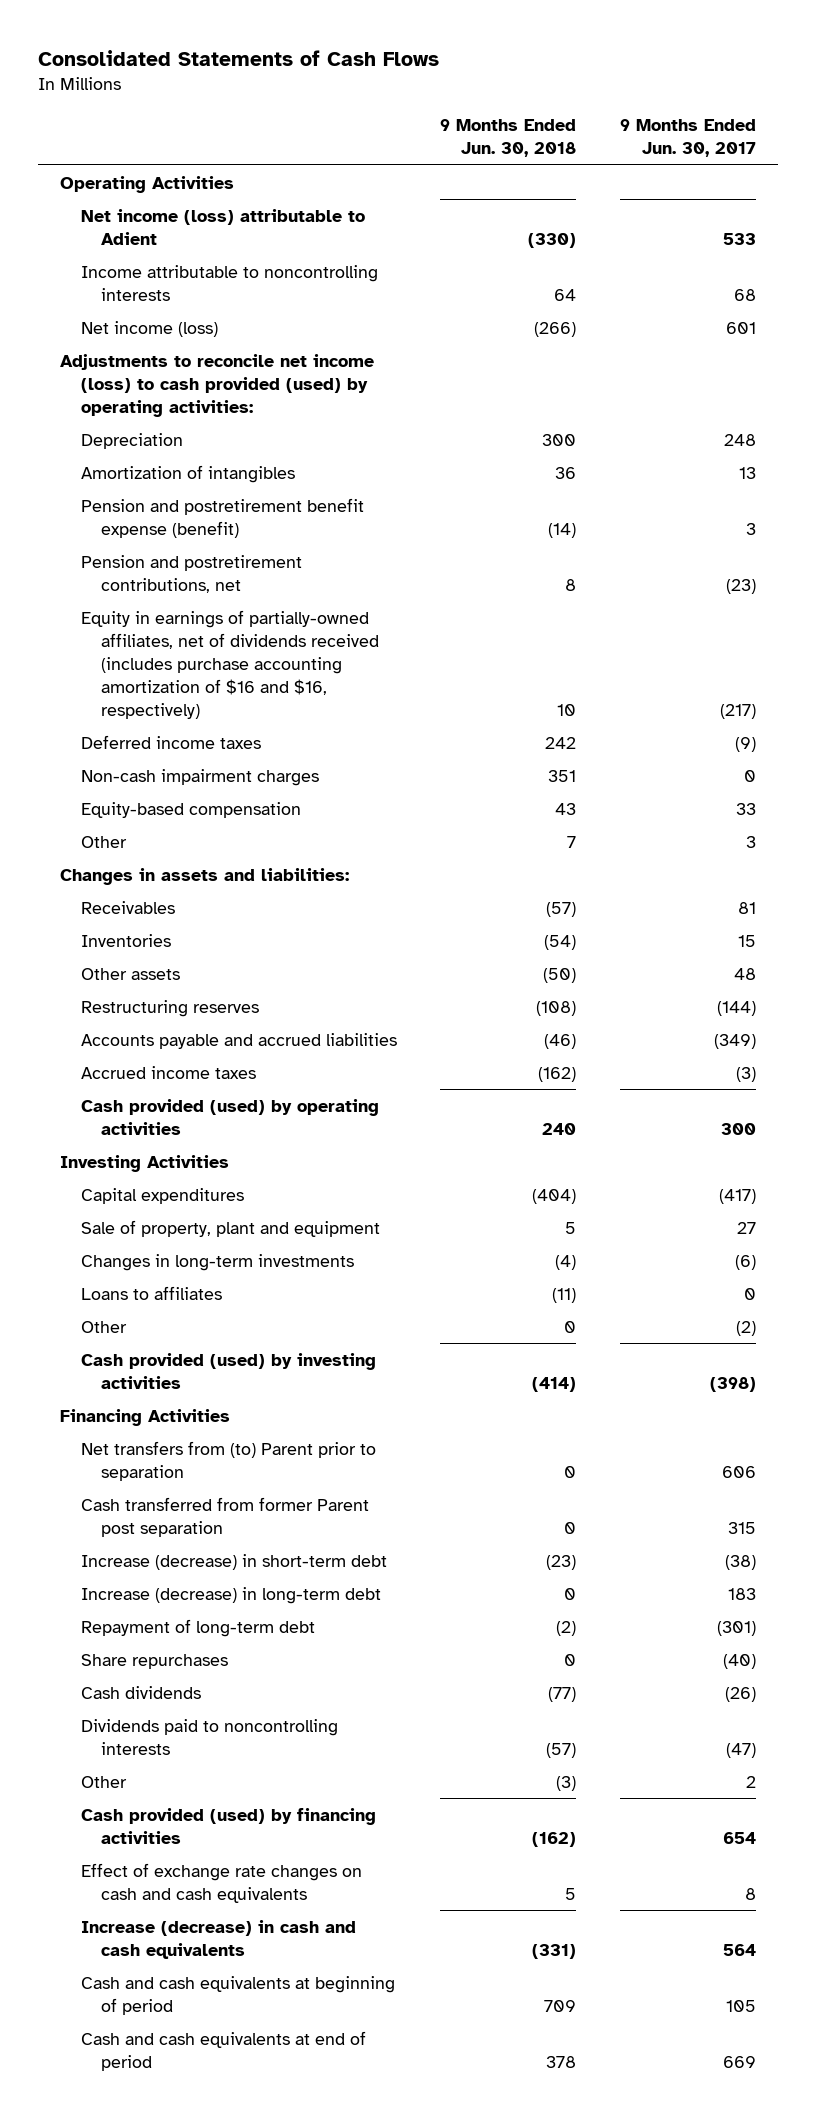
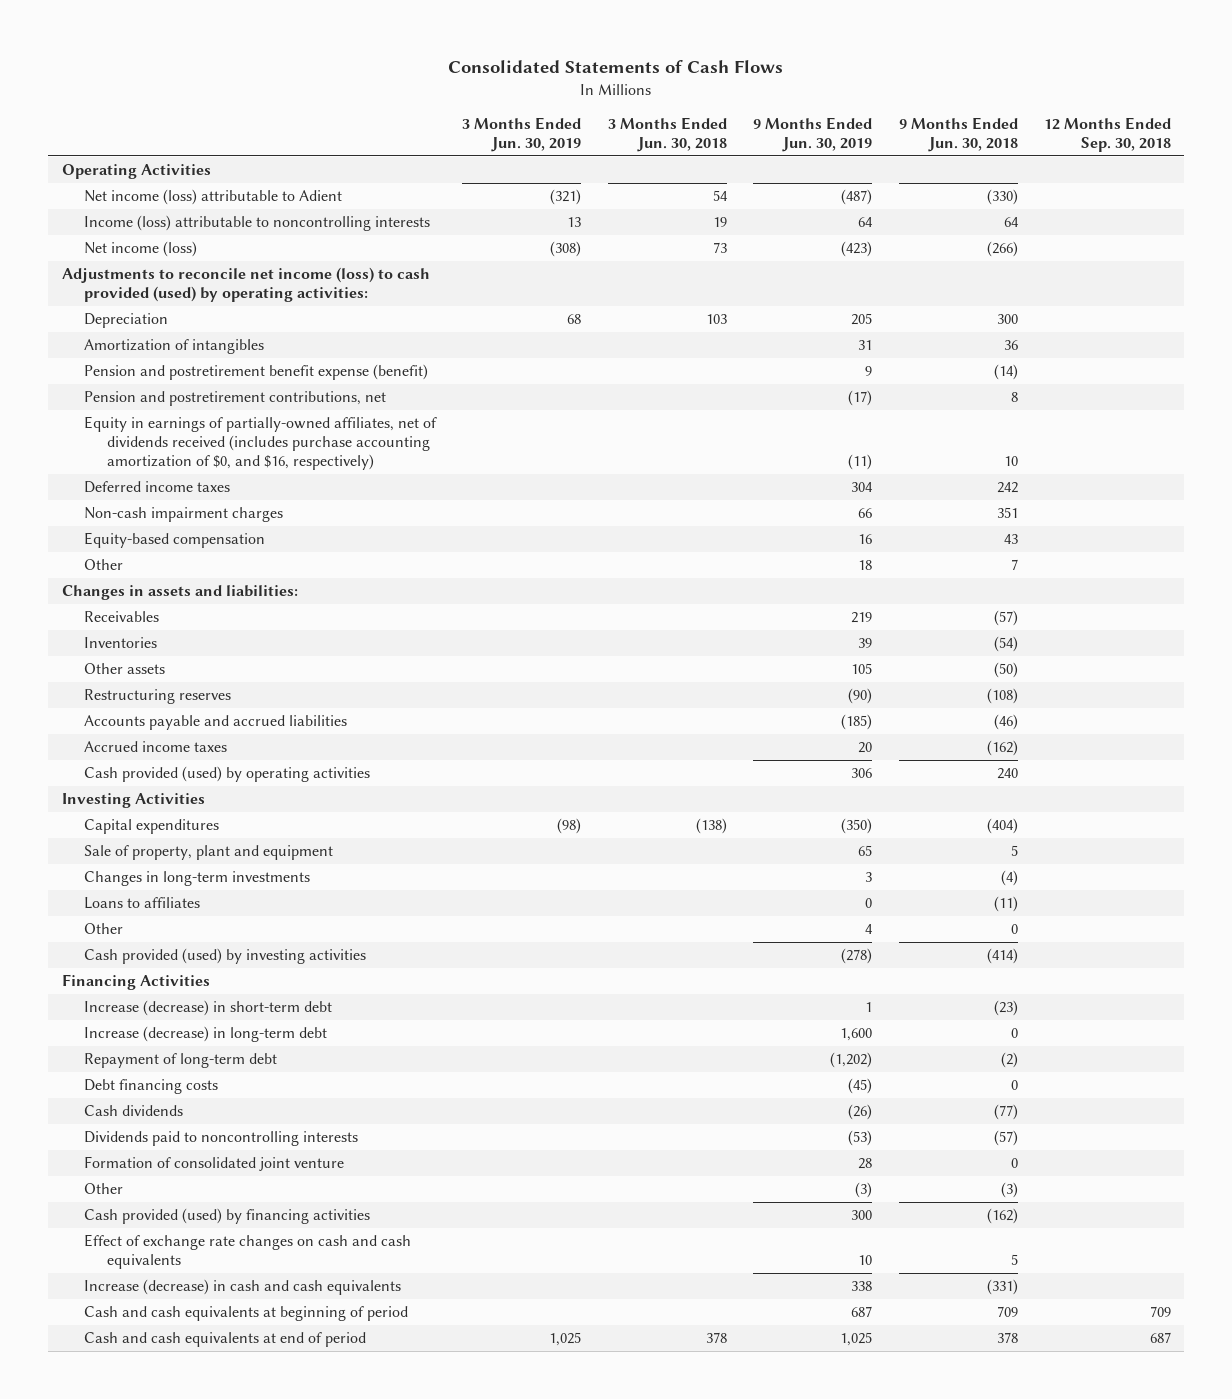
[620,119,757,158] 9 Months Ended Jun. 30, 2017 -> none
none -> [462,117,582,153] 3 Months Ended Jun. 30, 2019
none -> [607,117,727,153] 3 Months Ended Jun. 30, 2018
none -> [753,117,873,153] 9 Months Ended Jun. 30, 2019
none -> [1043,117,1171,153] 12 Months Ended Sep. 30, 2018
[80,264,378,301] Income attributable to noncontrolling interests -> [84,215,431,232] Income (loss) attributable to noncontrolling interests
[80,609,380,719] Equity in earnings of partially-owned affiliates, net of dividends received (includes purchase accounting amortization of $16 and $16, respectively) -> [84,416,438,470] Equity in earnings of partially-owned affiliates, net of dividends received (includes purchase accounting amortization of $0, and $16, respectively)
[80,1440,376,1481] Net transfers from (to) Parent prior to separation -> none
[80,1496,369,1537] Cash transferred from former Parent post separation -> none
[80,1653,228,1669] Share repurchases -> none
none -> [84,1079,219,1095] Debt financing costs
none -> [84,1156,345,1172] Formation of consolidated joint venture

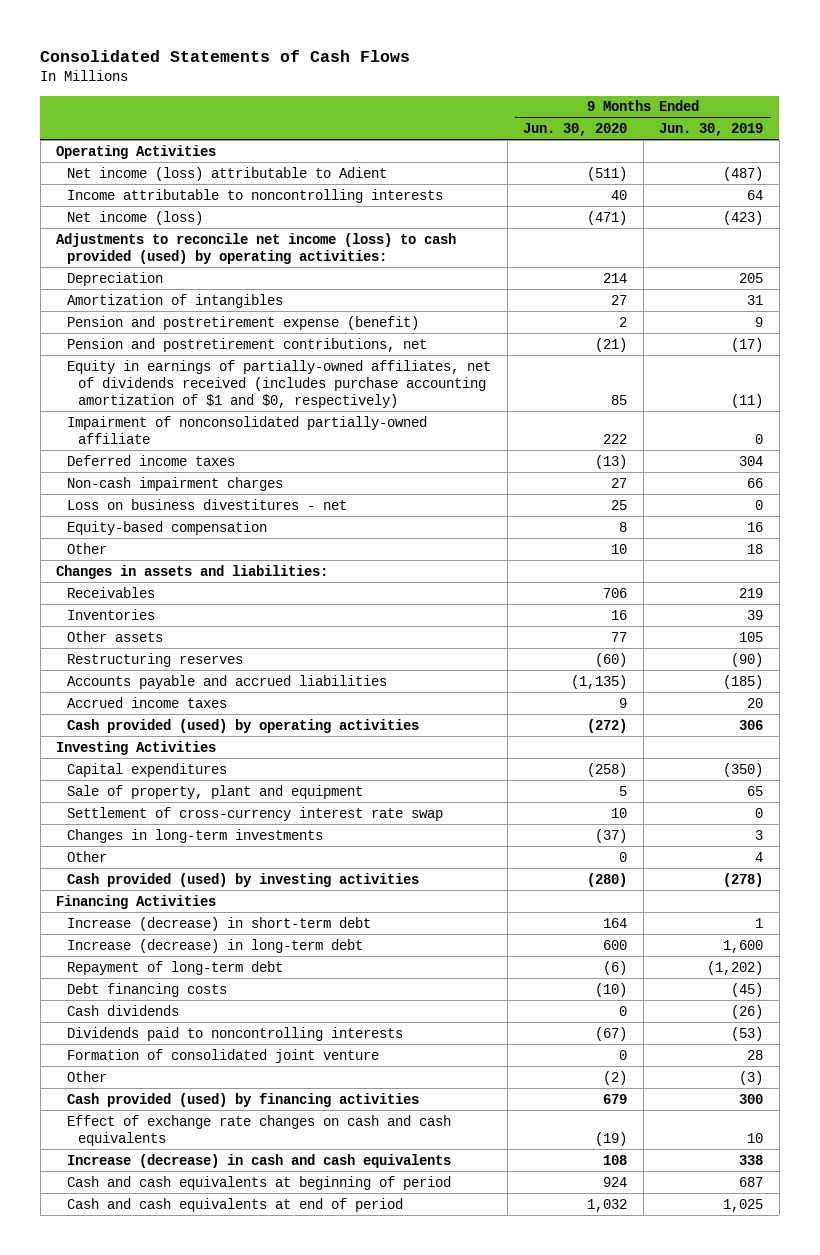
[462,117,582,153] 3 Months Ended Jun. 30, 2019 -> none
[607,117,727,153] 3 Months Ended Jun. 30, 2018 -> none
[898,117,1018,153] 9 Months Ended Jun. 30, 2018 -> none
[1043,117,1171,153] 12 Months Ended Sep. 30, 2018 -> none
none -> [523,123,628,137] Jun. 30, 2020
[84,215,431,232] Income (loss) attributable to noncontrolling interests -> [66,188,443,203] Income attributable to noncontrolling interests
[84,364,429,381] Pension and postretirement benefit expense (benefit) -> [66,315,419,330] Pension and postretirement expense (benefit)
[84,416,438,470] Equity in earnings of partially-owned affiliates, net of dividends received (includes purchase accounting amortization of $0, and $16, respectively) -> [66,359,491,408] Equity in earnings of partially-owned affiliates, net of dividends received (includes purchase accounting amortization of $1 and $0, respectively)
none -> [66,415,427,444] Impairment of nonconsolidated partially-owned affiliate
none -> [66,498,347,510] Loss on business divestitures - net
none -> [66,806,443,821] Settlement of cross-currency interest rate swap
[84,897,201,910] Loans to affiliates -> none

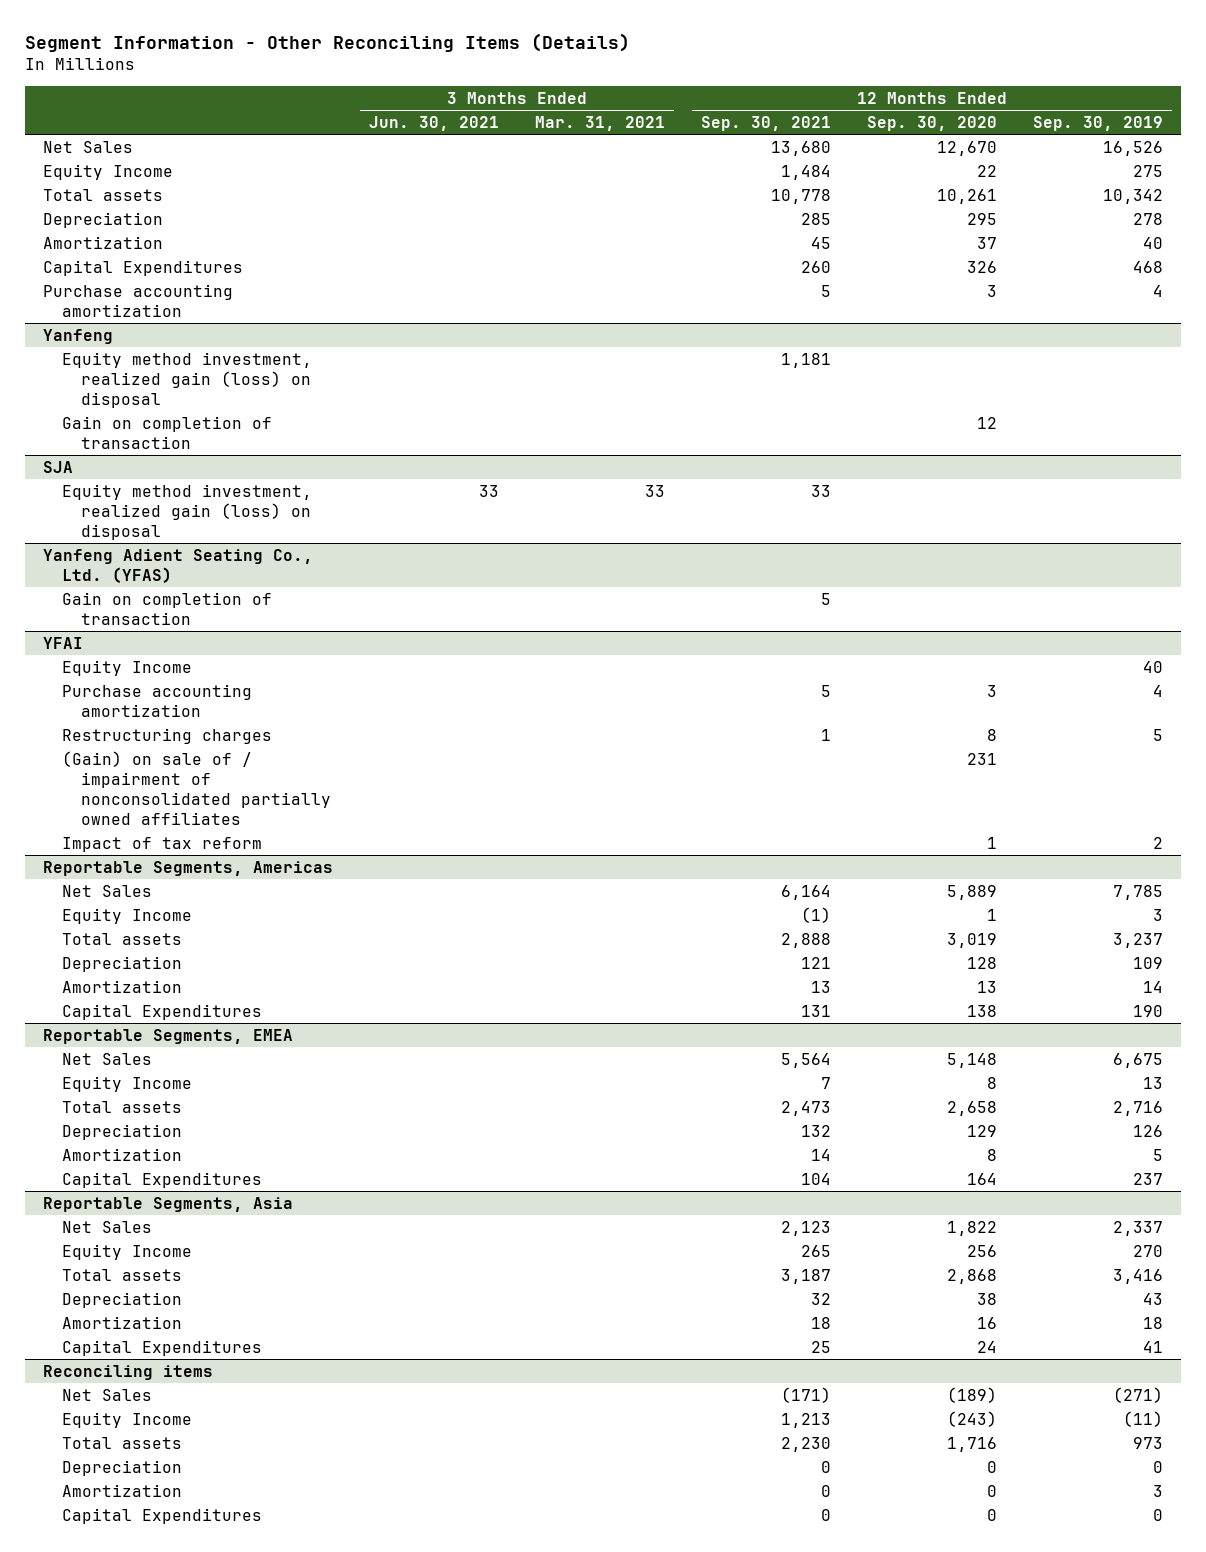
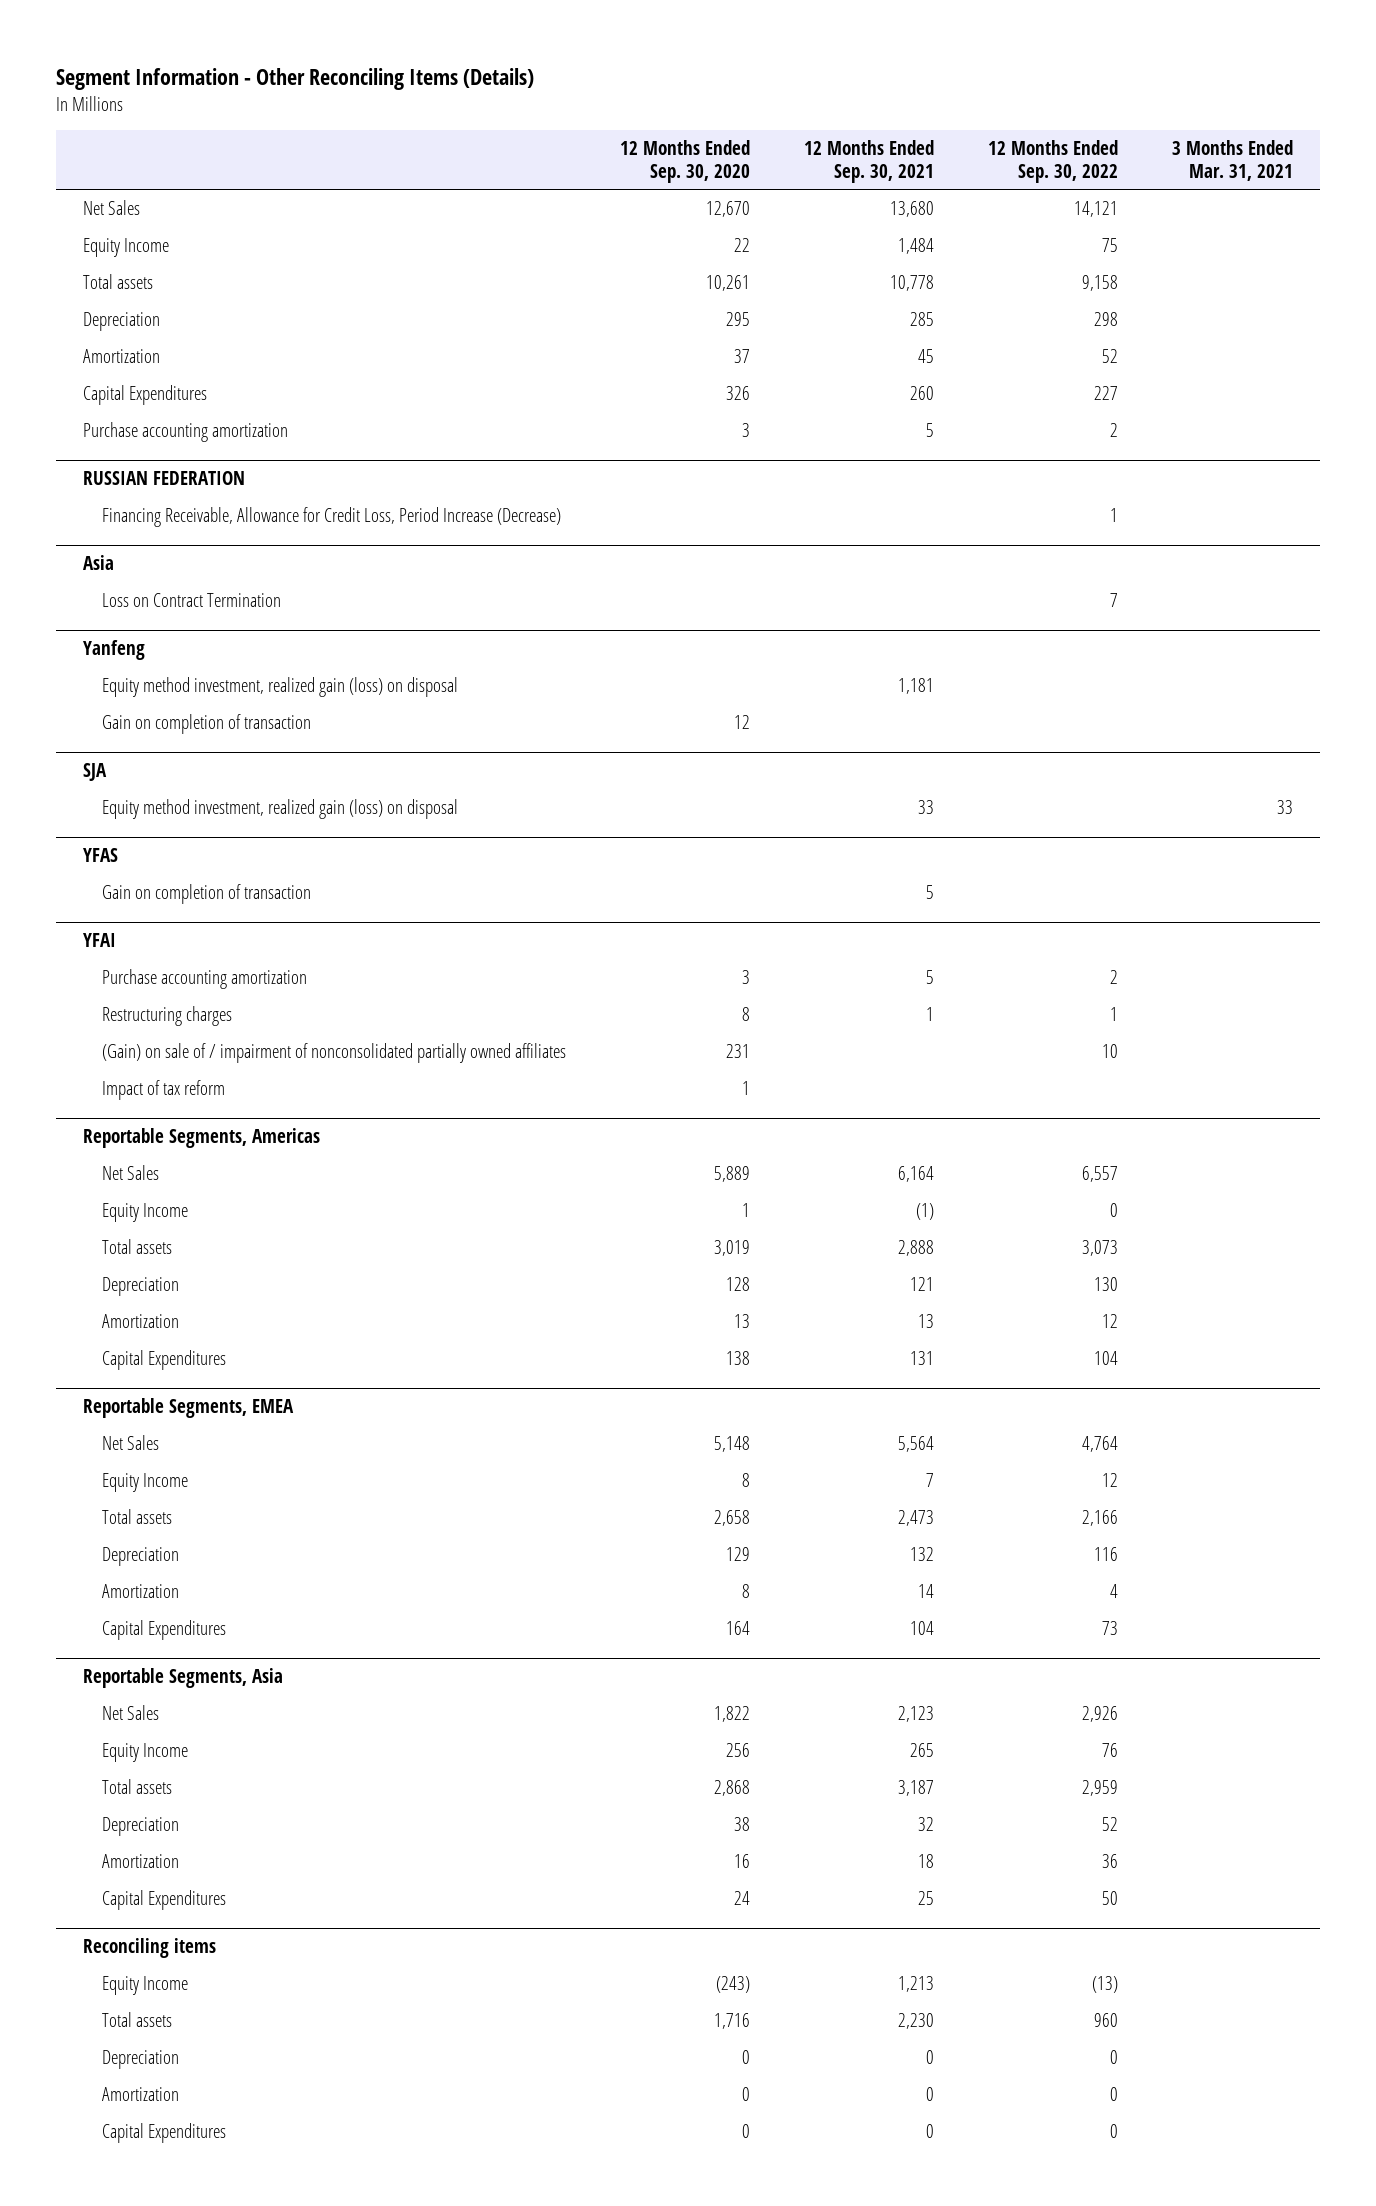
[368,116,499,132] Jun. 30, 2021 -> none
[1033,116,1164,132] Sep. 30, 2019 -> none
none -> [988,139,1119,183] 12 Months Ended Sep. 30, 2022
none -> [82,471,245,486] RUSSIAN FEDERATION
none -> [101,507,561,528] Financing Receivable, Allowance for Credit Loss, Period Increase (Decrease)
none -> [82,555,114,571] Asia
none -> [101,593,281,608] Loss on Contract Termination
[42,548,313,583] Yanfeng Adient Seating Co., Ltd. (YFAS) -> [82,848,118,863] YFAS
[62,659,193,676] Equity Income -> none
[62,1388,153,1401] Net Sales -> none

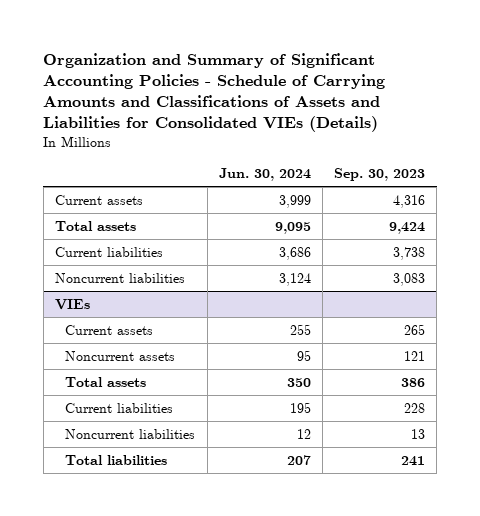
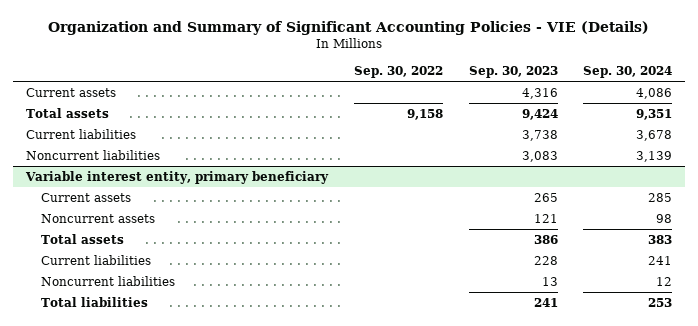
[43,52,386,133] Organization and Summary of Significant Accounting Policies - Schedule of Carrying Amounts and Classifications of Assets and Liabilities for Consolidated VIEs (Details) -> [48,20,650,35] Organization and Summary of Significant Accounting Policies - VIE (Details)
[218,168,311,182] Jun. 30, 2024 -> none
none -> [353,65,443,78] Sep. 30, 2022
none -> [583,65,673,78] Sep. 30, 2024
[55,298,91,310] VIEs -> [25,171,330,185] Variable interest entity, primary beneficiary

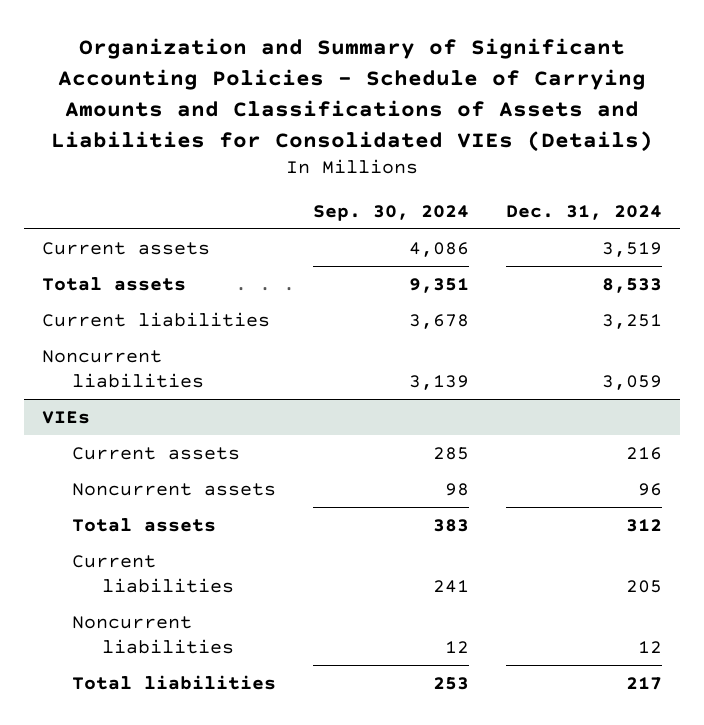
[48,20,650,35] Organization and Summary of Significant Accounting Policies - VIE (Details) -> [51,38,654,152] Organization and Summary of Significant Accounting Policies - Schedule of Carrying Amounts and Classifications of Assets and Liabilities for Consolidated VIEs (Details)
[353,65,443,78] Sep. 30, 2022 -> none
[468,65,558,78] Sep. 30, 2023 -> none
none -> [506,204,663,220] Dec. 31, 2024
[25,171,330,185] Variable interest entity, primary beneficiary -> [42,410,91,424] VIEs

